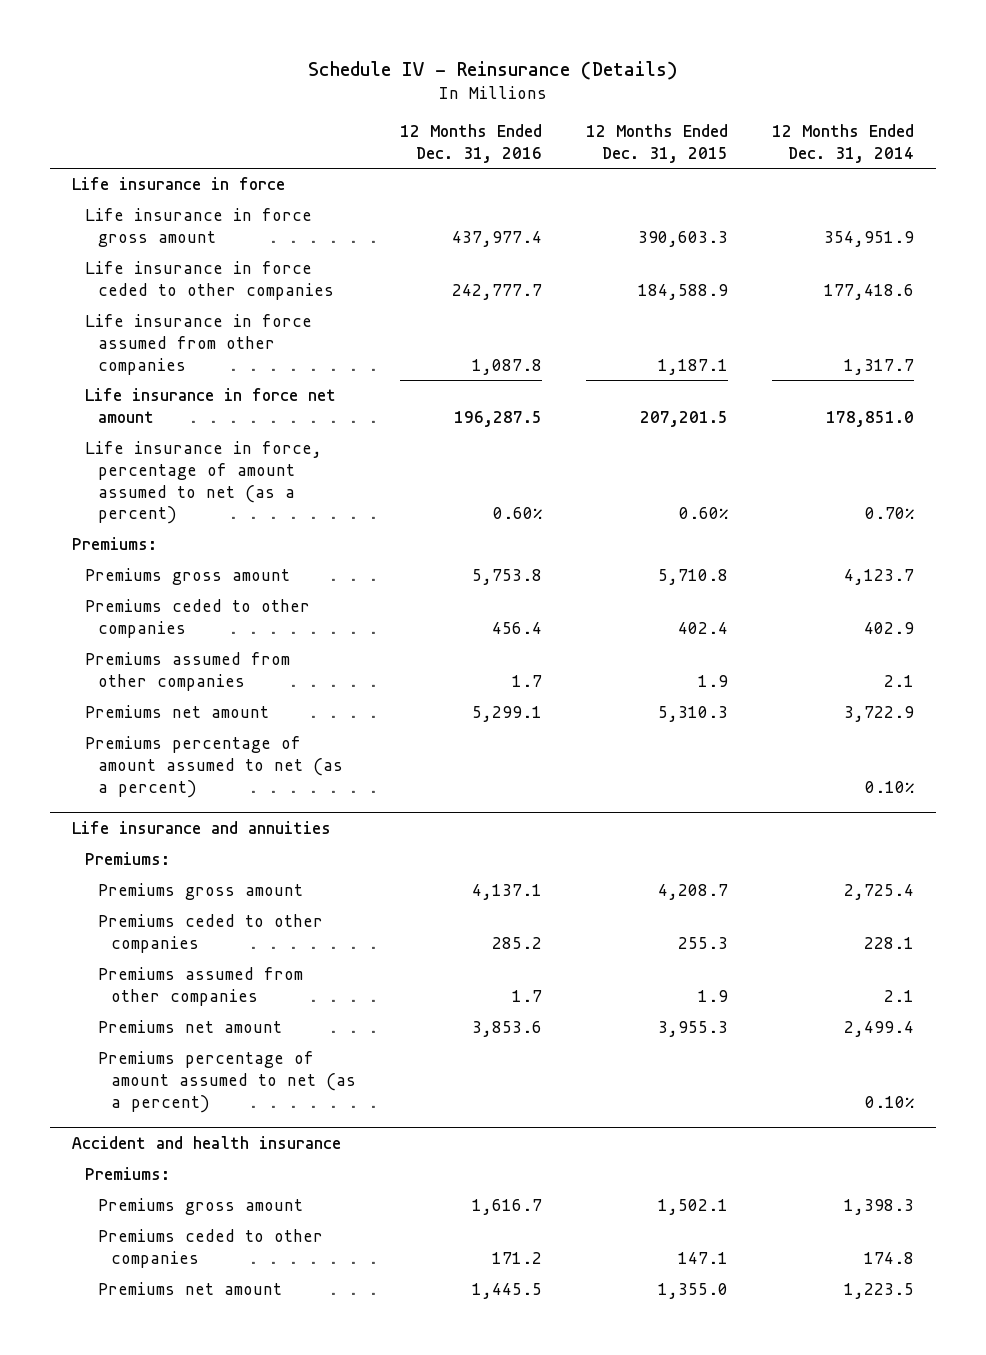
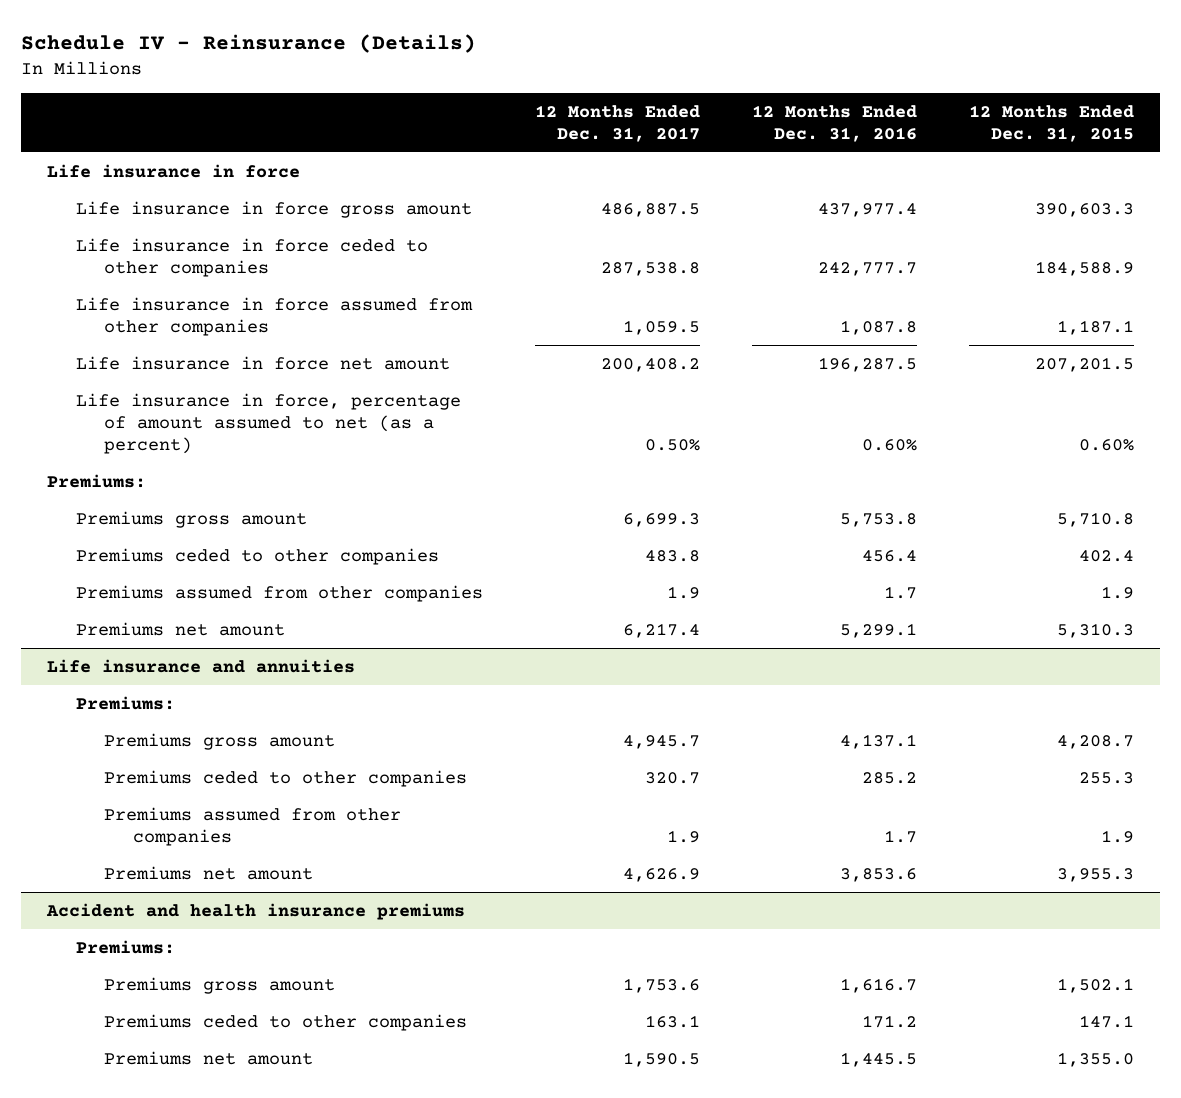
[771,124,914,163] 12 Months Ended Dec. 31, 2014 -> none
none -> [534,104,700,142] 12 Months Ended Dec. 31, 2017
[84,736,343,798] Premiums percentage of amount assumed to net (as a percent) -> none
[97,1051,356,1113] Premiums percentage of amount assumed to net (as a percent) -> none
[71,1136,341,1150] Accident and health insurance -> [45,902,465,920] Accident and health insurance premiums

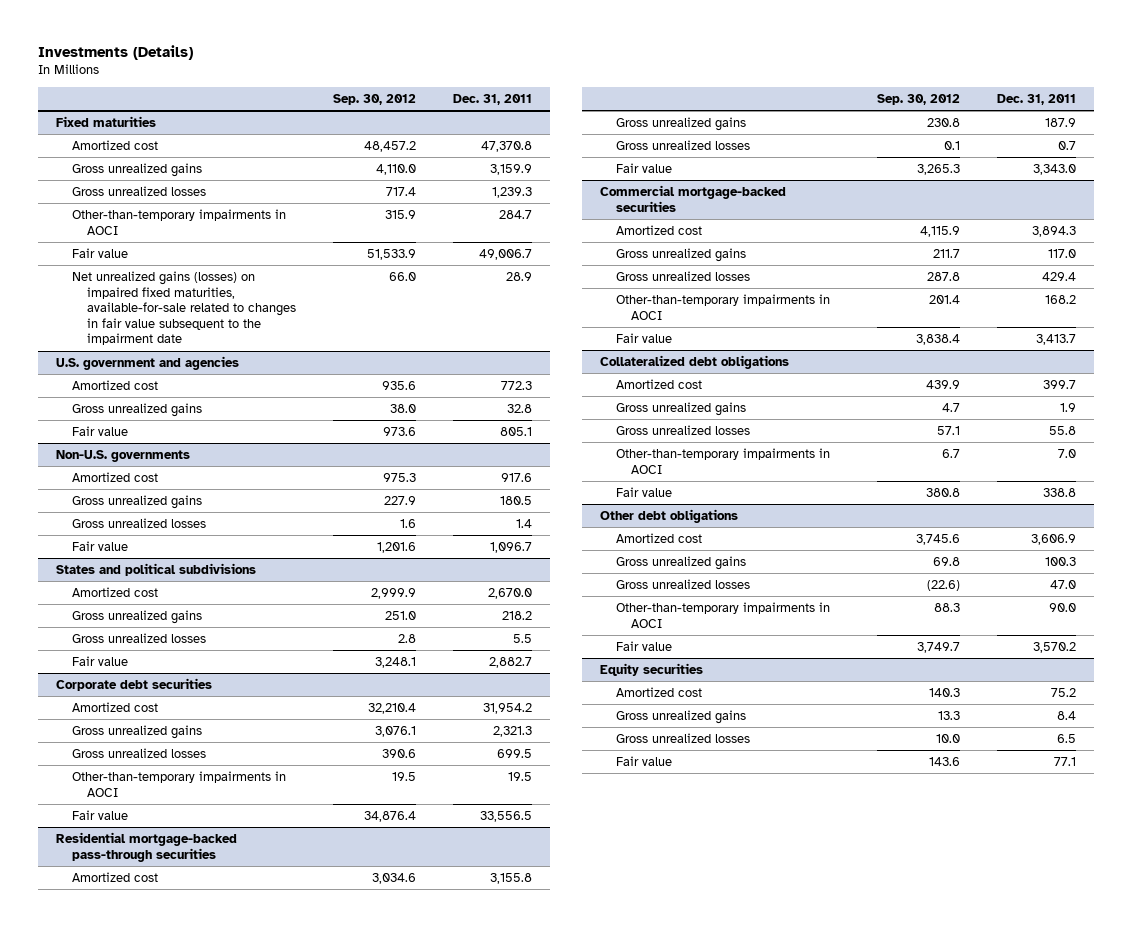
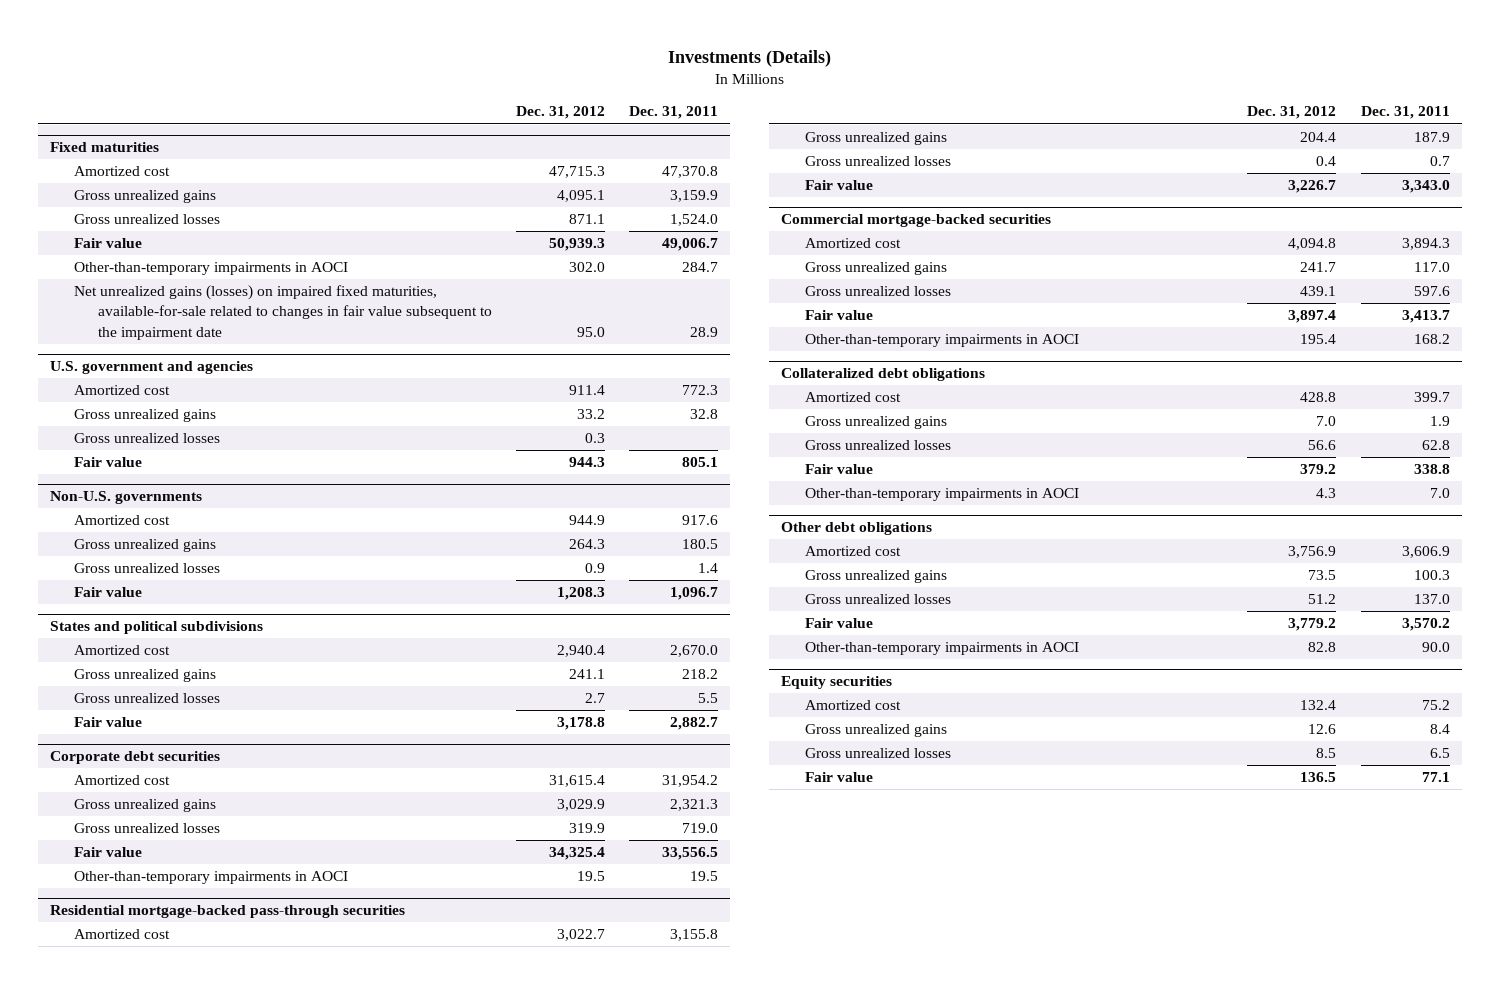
[332,93,416,105] Sep. 30, 2012 -> none
none -> [516,106,606,120] Dec. 31, 2012
[491,186,532,198] 1,239.3 -> [670,214,719,227] 1,524.0
[71,208,286,235] Other-than-temporary impairments in AOCI -> [74,262,349,276] Other-than-temporary impairments in AOCI
none -> [74,433,221,444] Gross unrealized losses
[496,748,532,758] 699.5 -> [682,823,719,834] 719.0
[71,770,286,797] Other-than-temporary impairments in AOCI -> [74,871,349,885] Other-than-temporary impairments in AOCI
[1041,271,1076,281] 429.4 -> [1413,286,1450,297] 597.6
[615,293,830,320] Other-than-temporary impairments in AOCI -> [805,334,1080,348] Other-than-temporary impairments in AOCI
[1048,425,1076,435] 55.8 -> [1421,440,1450,451] 62.8
[615,447,830,474] Other-than-temporary impairments in AOCI -> [805,488,1080,502] Other-than-temporary impairments in AOCI
[1049,579,1076,589] 47.0 -> [1413,594,1450,605] 137.0
[615,601,830,628] Other-than-temporary impairments in AOCI -> [805,642,1080,656] Other-than-temporary impairments in AOCI

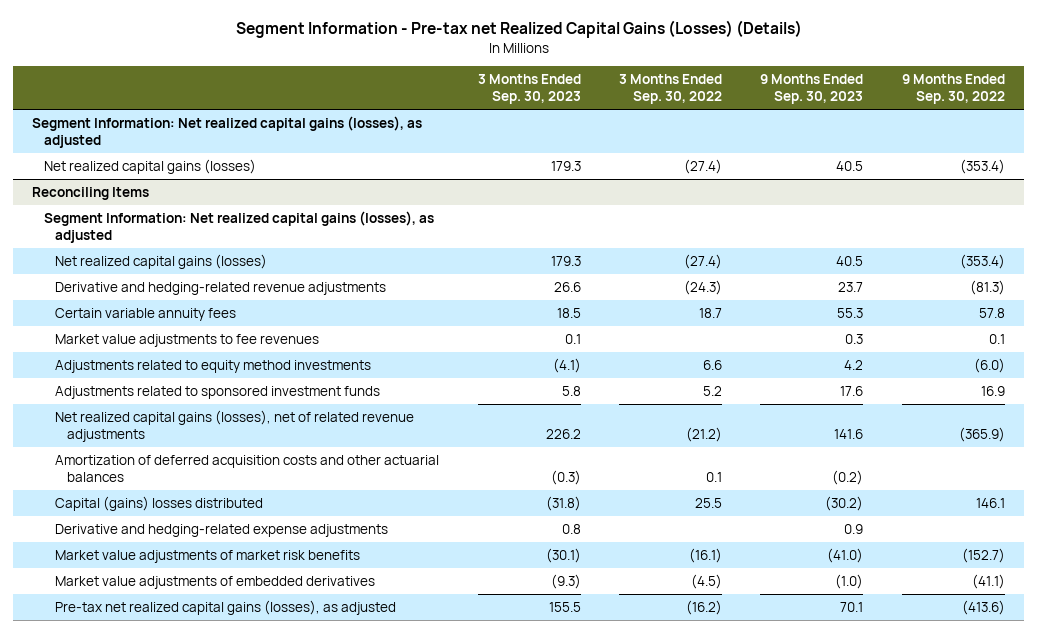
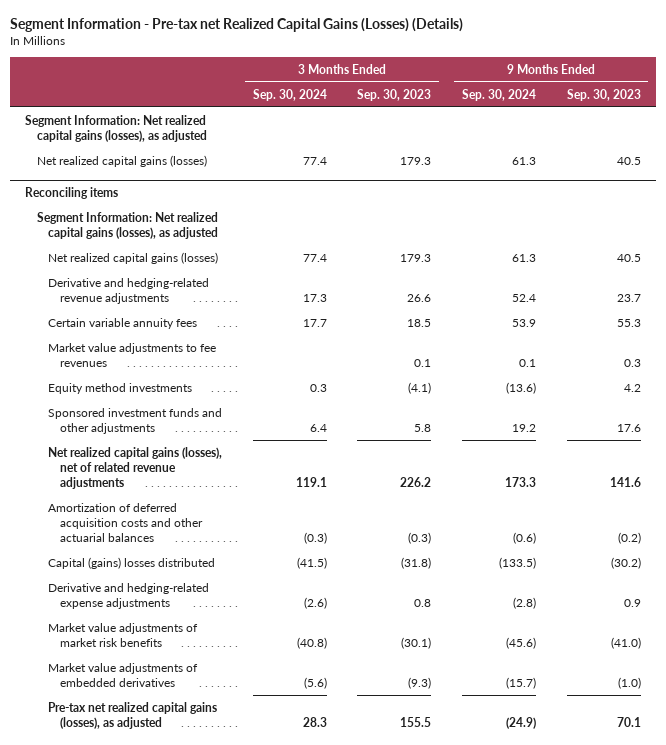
[619,74,723,105] 3 Months Ended Sep. 30, 2022 -> none
[901,74,1005,105] 9 Months Ended Sep. 30, 2022 -> none
none -> [252,88,327,101] Sep. 30, 2024
none -> [462,88,537,101] Sep. 30, 2024
[32,187,150,201] Reconciling Items -> [25,187,119,200] Reconciling items
[55,360,372,374] Adjustments related to equity method investments -> [48,382,193,394] Equity method investments
[55,386,381,400] Adjustments related to sponsored investment funds -> [48,407,223,435] Sponsored investment funds and other adjustments

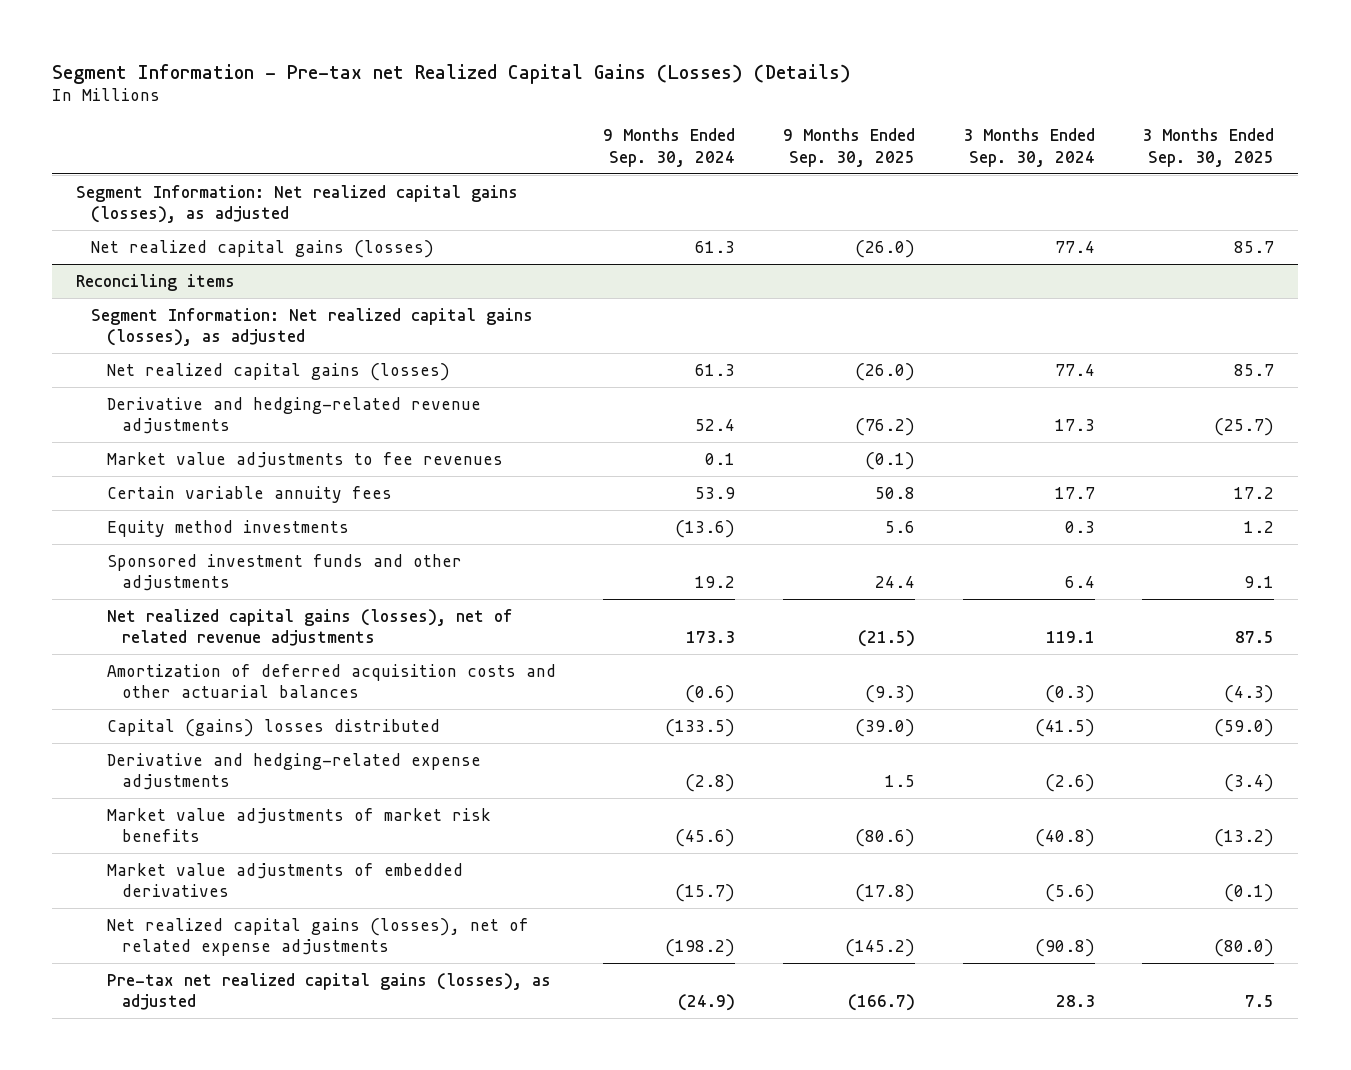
[357,88,432,101] Sep. 30, 2023 -> none
[566,88,641,101] Sep. 30, 2023 -> none
none -> [783,128,916,167] 9 Months Ended Sep. 30, 2025
none -> [1142,128,1275,167] 3 Months Ended Sep. 30, 2025
[48,317,198,329] Certain variable annuity fees -> [106,485,392,503] Certain variable annuity fees
none -> [106,917,529,957] Net realized capital gains (losses), net of related expense adjustments

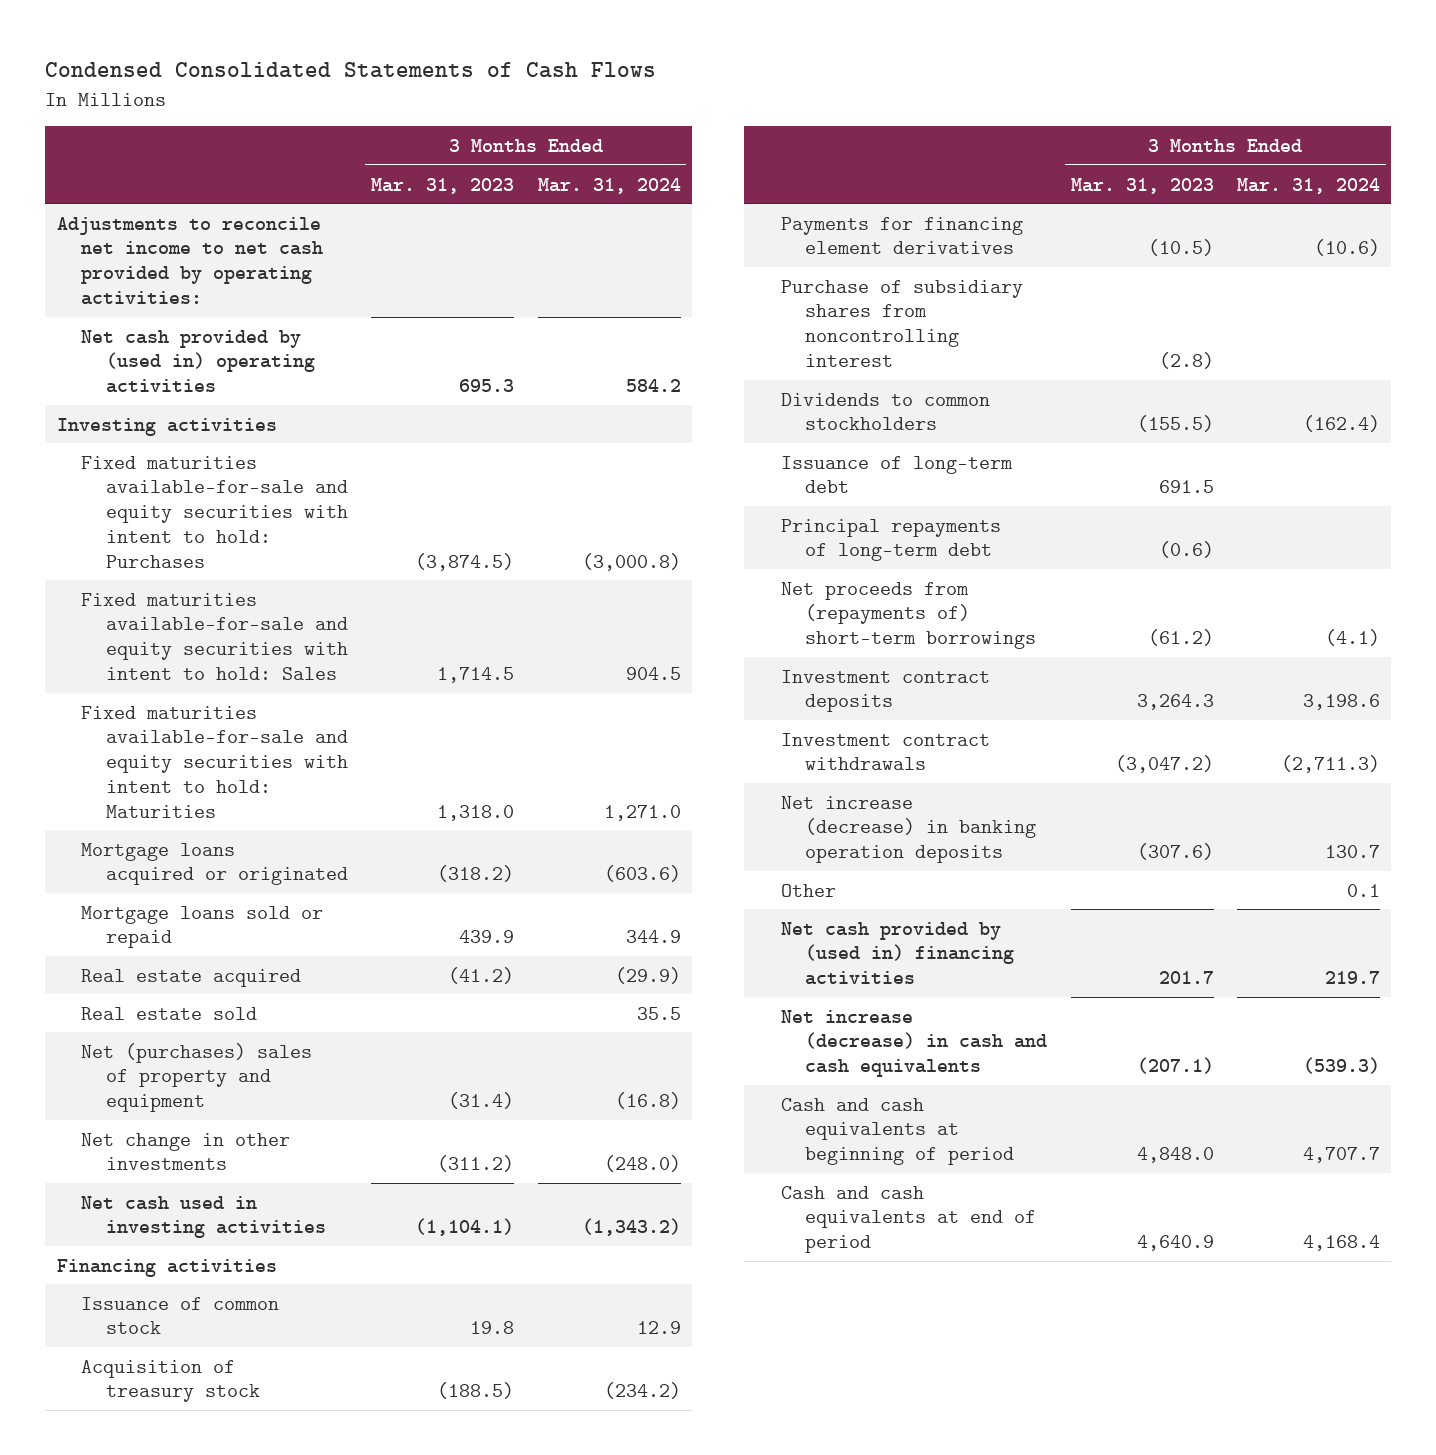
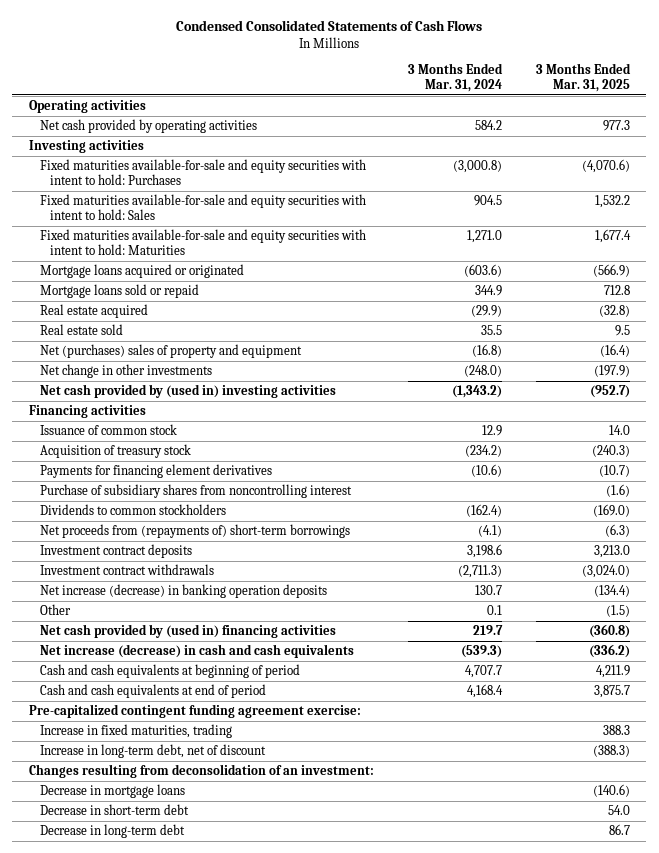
[371,177,515,194] Mar. 31, 2023 -> none
none -> [535,63,631,93] 3 Months Ended Mar. 31, 2025
[56,216,324,305] Adjustments to reconcile net income to net cash provided by operating activities: -> none
none -> [29,100,147,114] Operating activities
[81,329,316,394] Net cash provided by (used in) operating activities -> [39,119,257,134] Net cash provided by operating activities
[81,1195,327,1239] Net cash used in investing activities -> [39,384,336,399] Net cash provided by (used in) investing activities
[780,455,1013,494] Issuance of long-term debt -> none
[780,518,1001,562] Principal repayments of long-term debt -> none
none -> [29,704,362,719] Pre-capitalized contingent funding agreement exercise:
none -> [39,724,232,739] Increase in fixed maturities, trading
none -> [39,744,266,759] Increase in long-term debt, net of discount
none -> [29,764,375,779] Changes resulting from deconsolidation of an investment:
none -> [39,784,185,799] Decrease in mortgage loans
none -> [39,804,189,816] Decrease in short-term debt
none -> [39,824,185,839] Decrease in long-term debt

